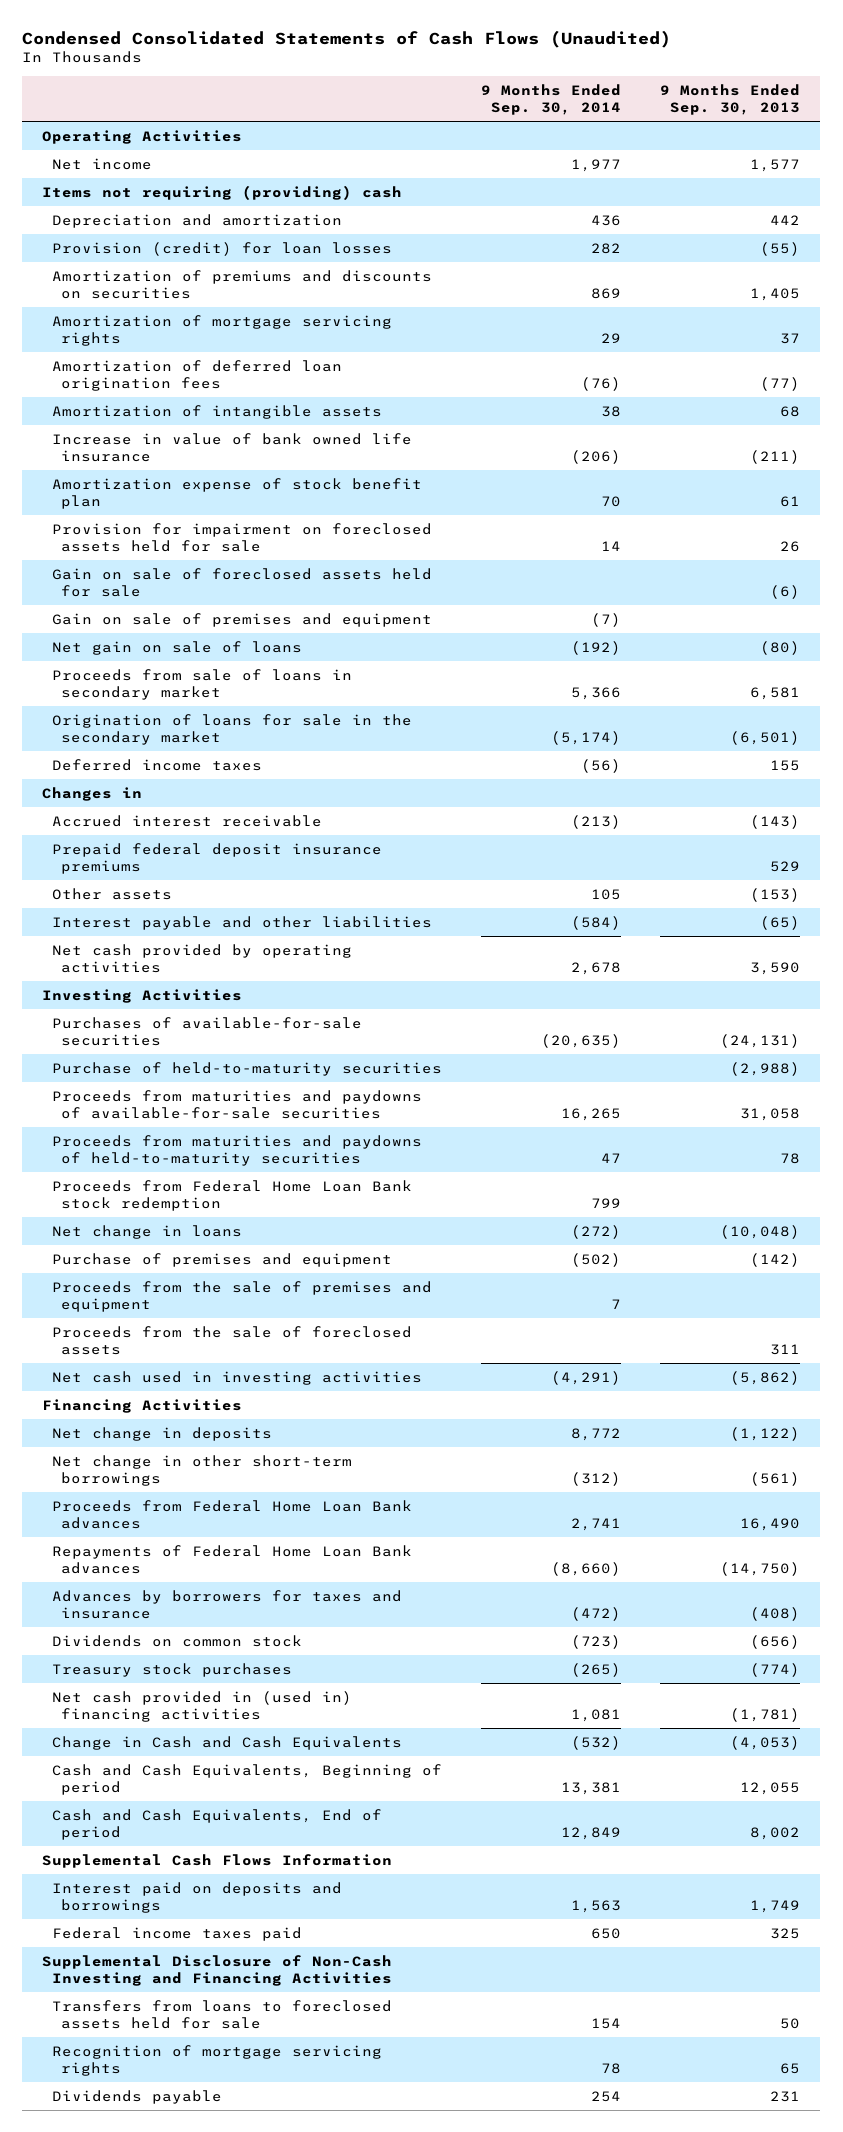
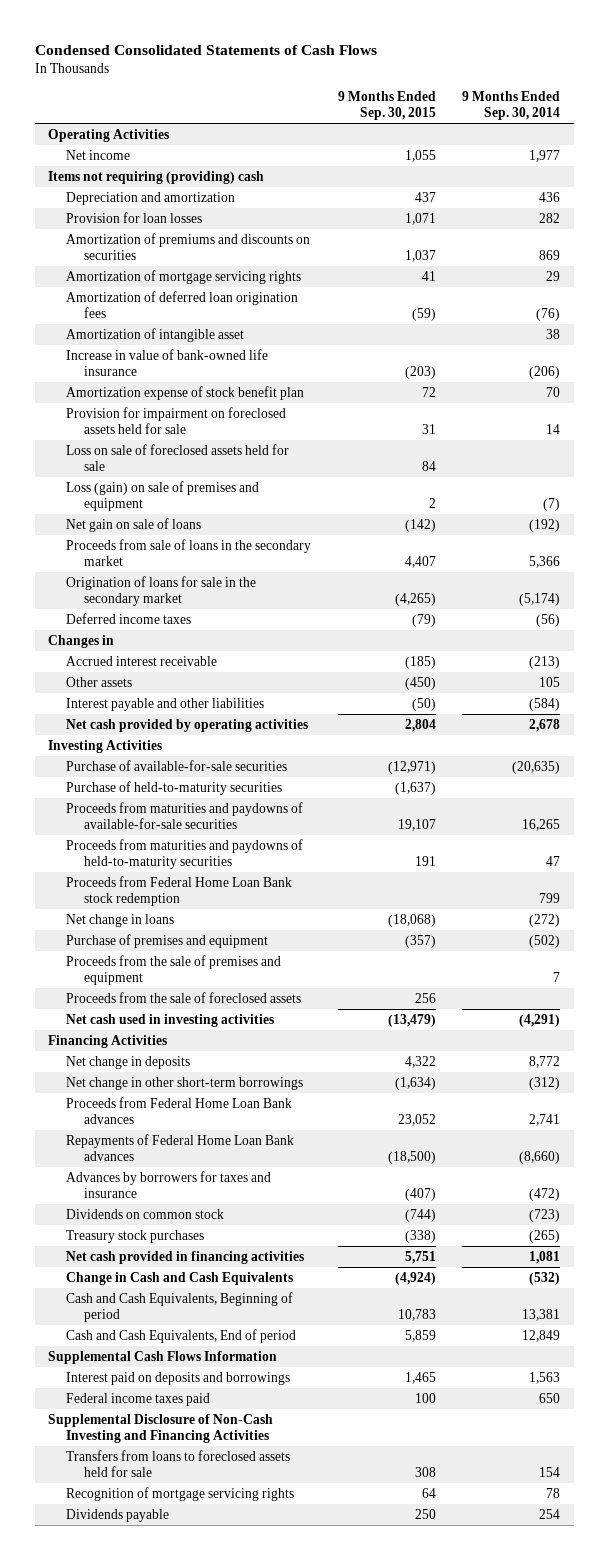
[22,29,672,48] Condensed Consolidated Statements of Cash Flows (Unaudited) -> [34,45,377,56] Condensed Consolidated Statements of Cash Flows
[660,83,801,116] 9 Months Ended Sep. 30, 2013 -> none
none -> [337,91,436,121] 9 Months Ended Sep. 30, 2015
[51,241,392,256] Provision (credit) for loan losses -> [66,211,203,223] Provision for loan losses
[51,404,382,419] Amortization of intangible assets -> [66,327,245,342] Amortization of intangible asset
[51,432,412,463] Increase in value of bank owned life insurance -> [66,348,269,376] Increase in value of bank-owned life insurance
[51,567,432,598] Gain on sale of foreclosed assets held for sale -> [66,443,290,471] Loss on sale of foreclosed assets held for sale
[51,612,432,627] Gain on sale of premises and equipment -> [66,480,260,511] Loss (gain) on sale of premises and equipment
[51,668,352,701] Proceeds from sale of loans in secondary market -> [66,538,312,566] Proceeds from sale of loans in the secondary market
[51,842,382,875] Prepaid federal deposit insurance premiums -> none
[51,1016,362,1047] Purchases of available-for-sale securities -> [66,759,288,771] Purchase of available-for-sale securities
[51,1690,352,1723] Net cash provided in (used in) financing activities -> [66,1250,305,1264] Net cash provided in financing activities

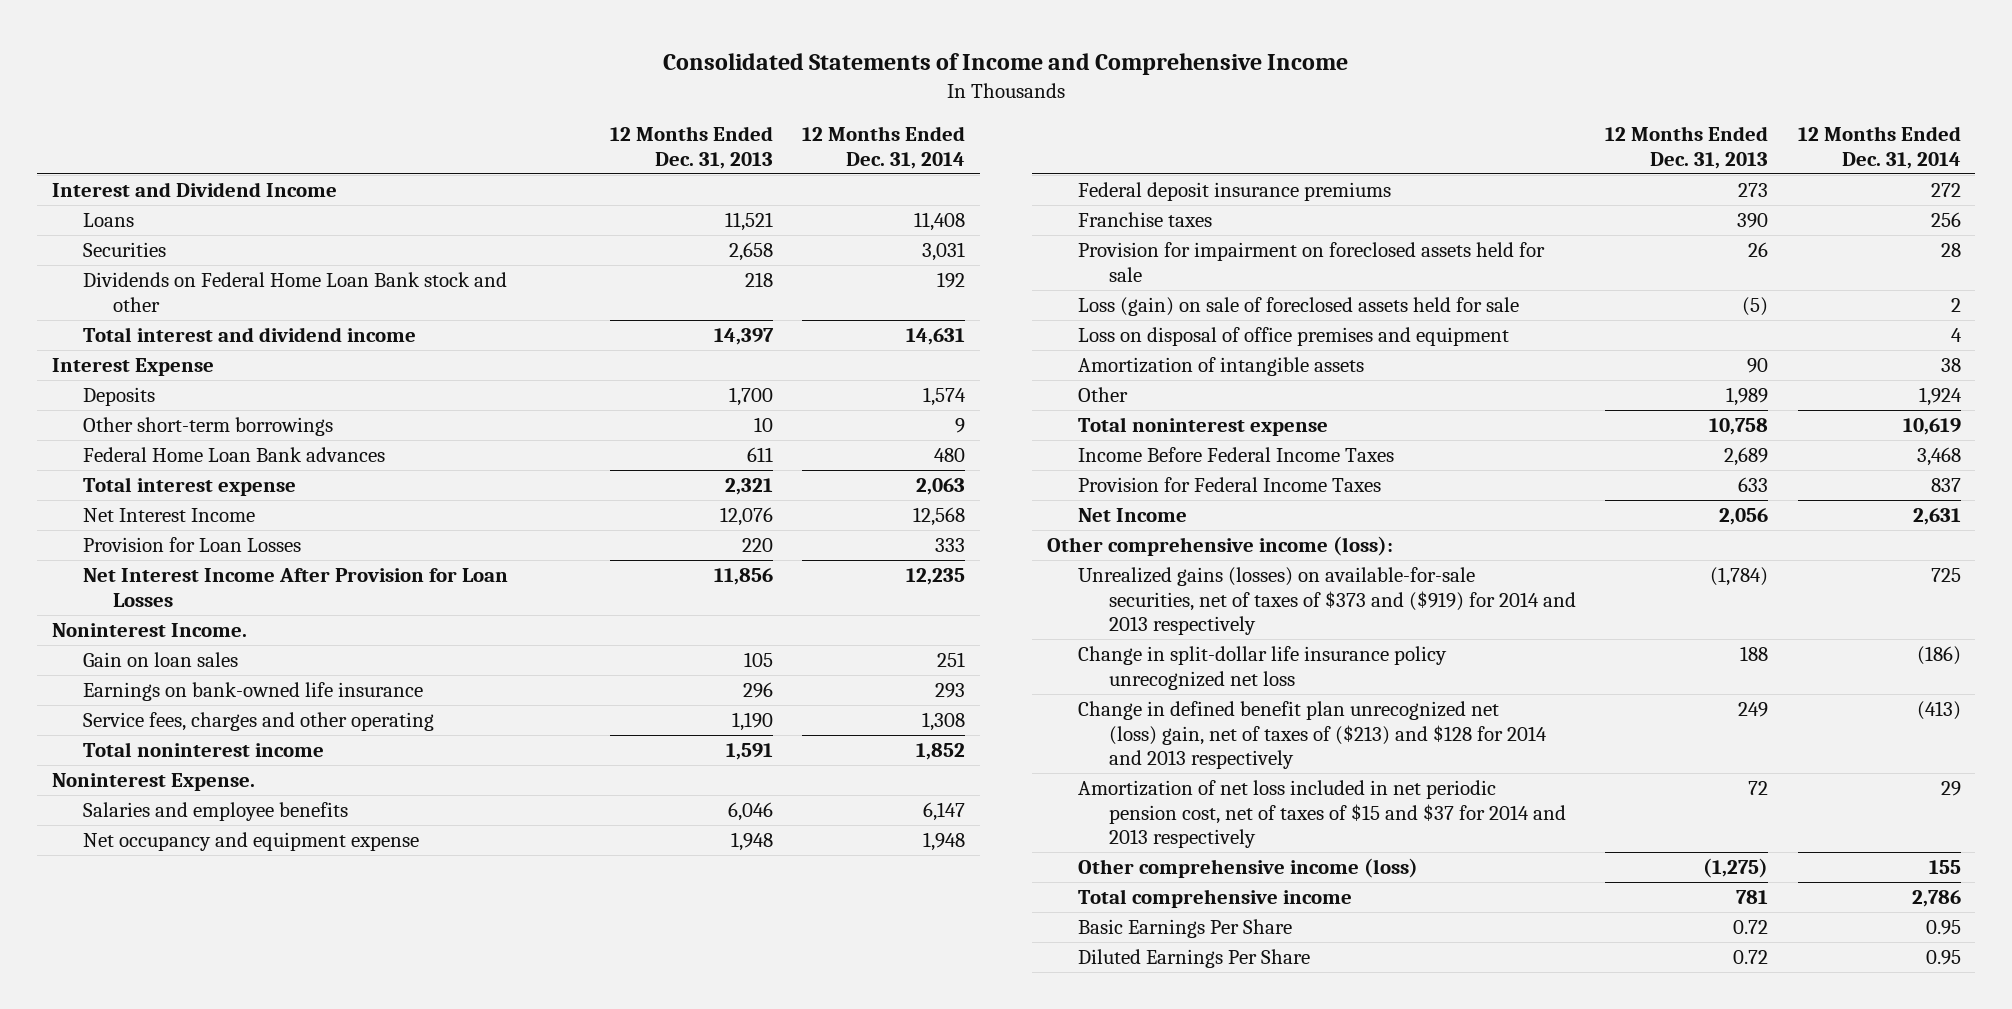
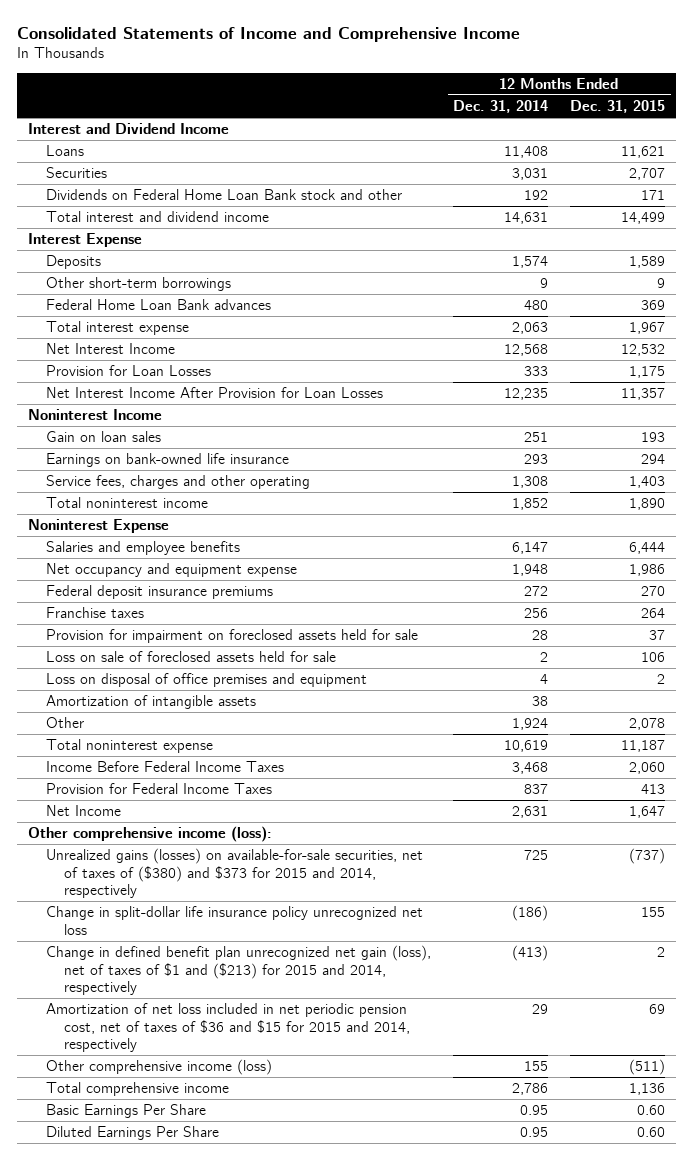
[609,126,773,170] 12 Months Ended Dec. 31, 2013 -> none
none -> [570,99,666,113] Dec. 31, 2015
[51,623,247,638] Noninterest Income. -> [27,409,162,421] Noninterest Income
[51,773,255,792] Noninterest Expense. -> [27,519,169,534] Noninterest Expense
[1078,297,1520,317] Loss (gain) on sale of foreclosed assets held for sale -> [46,651,337,663] Loss on sale of foreclosed assets held for sale
[1078,567,1576,636] Unrealized gains (losses) on available-for-sale securities, net of taxes of $373 and ($919) for 2014 and 2013 respectively -> [46,848,424,899] Unrealized gains (losses) on available-for-sale securities, net of taxes of ($380) and $373 for 2015 and 2014, respectively
[1078,701,1547,770] Change in defined benefit plan unrecognized net (loss) gain, net of taxes of ($213) and $128 for 2014 and 2013 respectively -> [46,945,432,996] Change in defined benefit plan unrecognized net gain (loss), net of taxes of $1 and ($213) for 2015 and 2014, respectively
[1078,780,1566,849] Amortization of net loss included in net periodic pension cost, net of taxes of $15 and $37 for 2014 and 2013 respectively -> [46,1003,411,1053] Amortization of net loss included in net periodic pension cost, net of taxes of $36 and $15 for 2015 and 2014, respectively

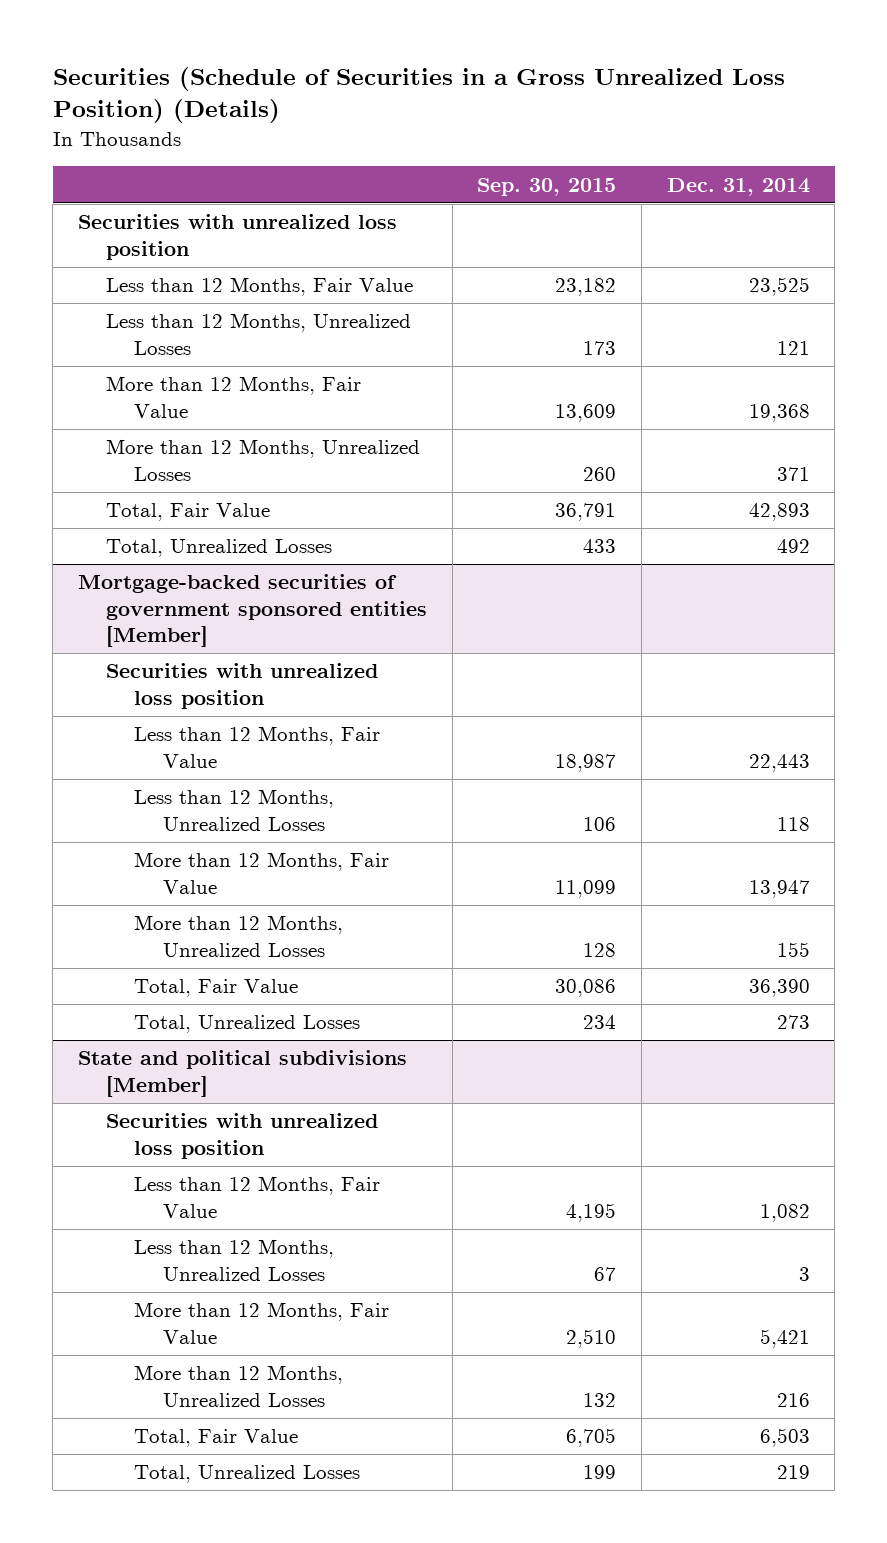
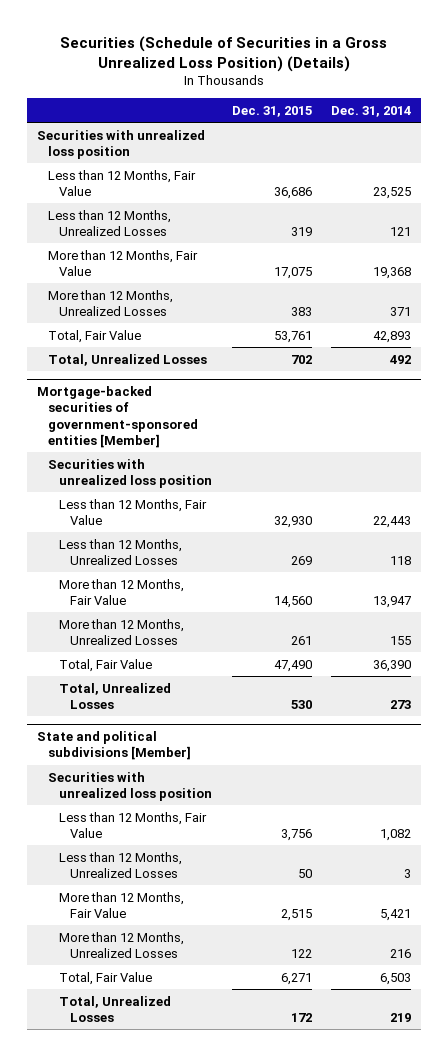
[477,177,617,196] Sep. 30, 2015 -> none
none -> [231,105,312,117] Dec. 31, 2015
[77,574,428,647] Mortgage-backed securities of government sponsored entities [Member] -> [37,385,199,449] Mortgage-backed securities of government-sponsored entities [Member]

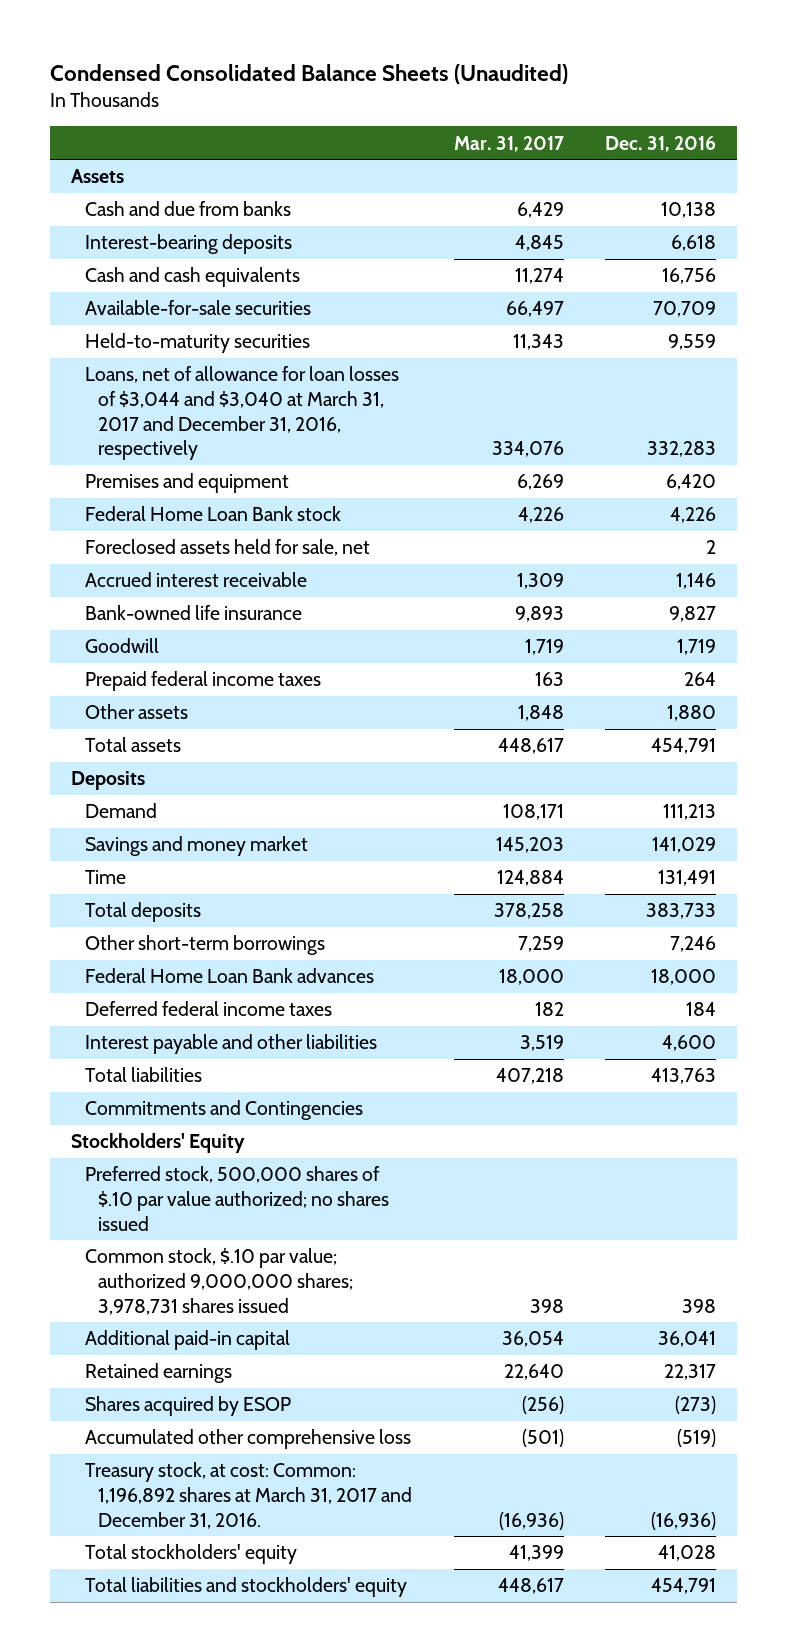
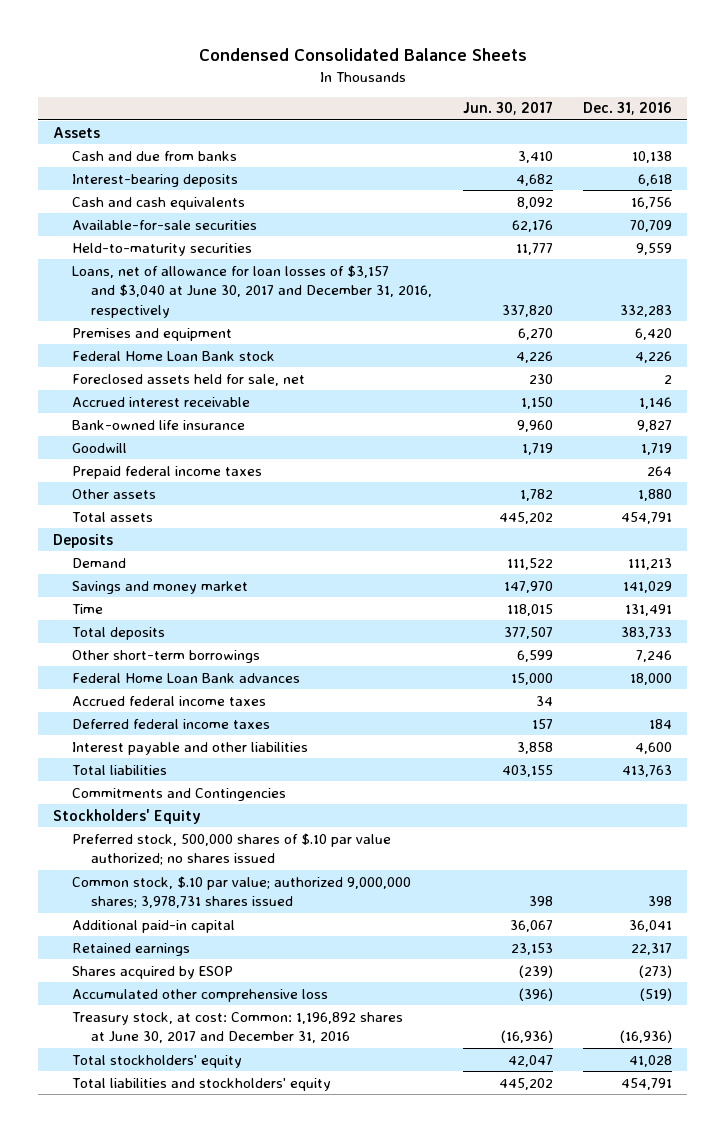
[50,63,569,84] Condensed Consolidated Balance Sheets (Unaudited) -> [198,48,527,62] Condensed Consolidated Balance Sheets
[453,135,564,152] Mar. 31, 2017 -> none
none -> [462,101,553,116] Jun. 30, 2017
[84,366,399,461] Loans, net of allowance for loan losses of $3,044 and $3,040 at March 31, 2017 and December 31, 2016, respectively -> [72,264,433,318] Loans, net of allowance for loan losses of $3,157 and $3,040 at June 30, 2017 and December 31, 2016, respectively
none -> [72,695,267,706] Accrued federal income taxes
[84,1462,413,1529] Treasury stock, at cost: Common: 1,196,892 shares at March 31, 2017 and December 31, 2016. -> [72,1011,404,1044] Treasury stock, at cost: Common: 1,196,892 shares at June 30, 2017 and December 31, 2016

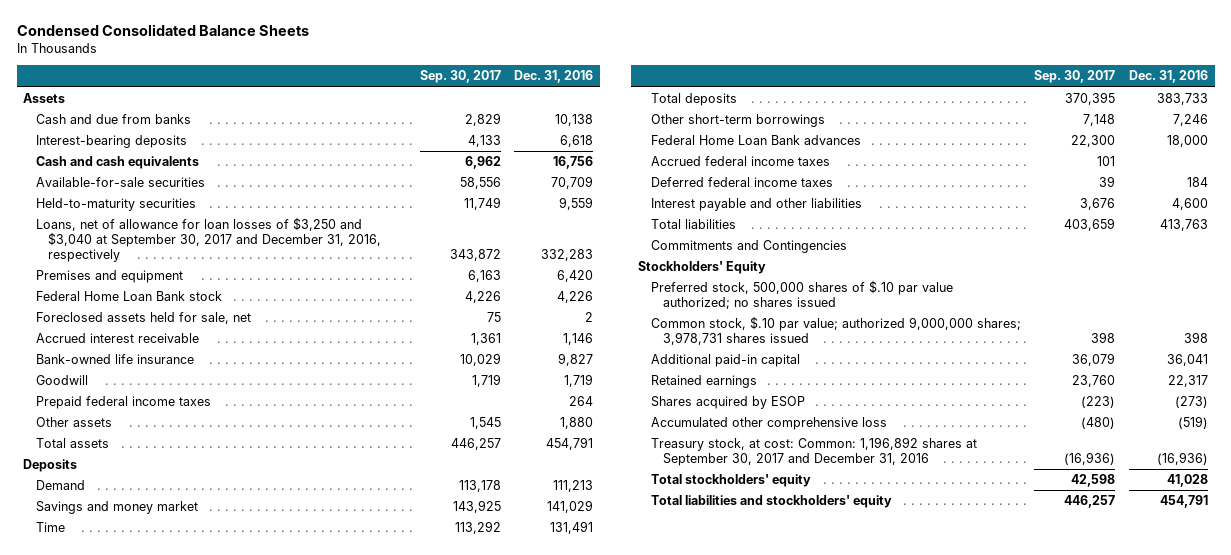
[462,101,553,116] Jun. 30, 2017 -> none
none -> [419,70,501,84] Sep. 30, 2017
[72,264,433,318] Loans, net of allowance for loan losses of $3,157 and $3,040 at June 30, 2017 and December 31, 2016, respectively -> [35,217,382,263] Loans, net of allowance for loan losses of $3,250 and $3,040 at September 30, 2017 and December 31, 2016, respectively
[72,1011,404,1044] Treasury stock, at cost: Common: 1,196,892 shares at June 30, 2017 and December 31, 2016 -> [650,437,977,467] Treasury stock, at cost: Common: 1,196,892 shares at September 30, 2017 and December 31, 2016

